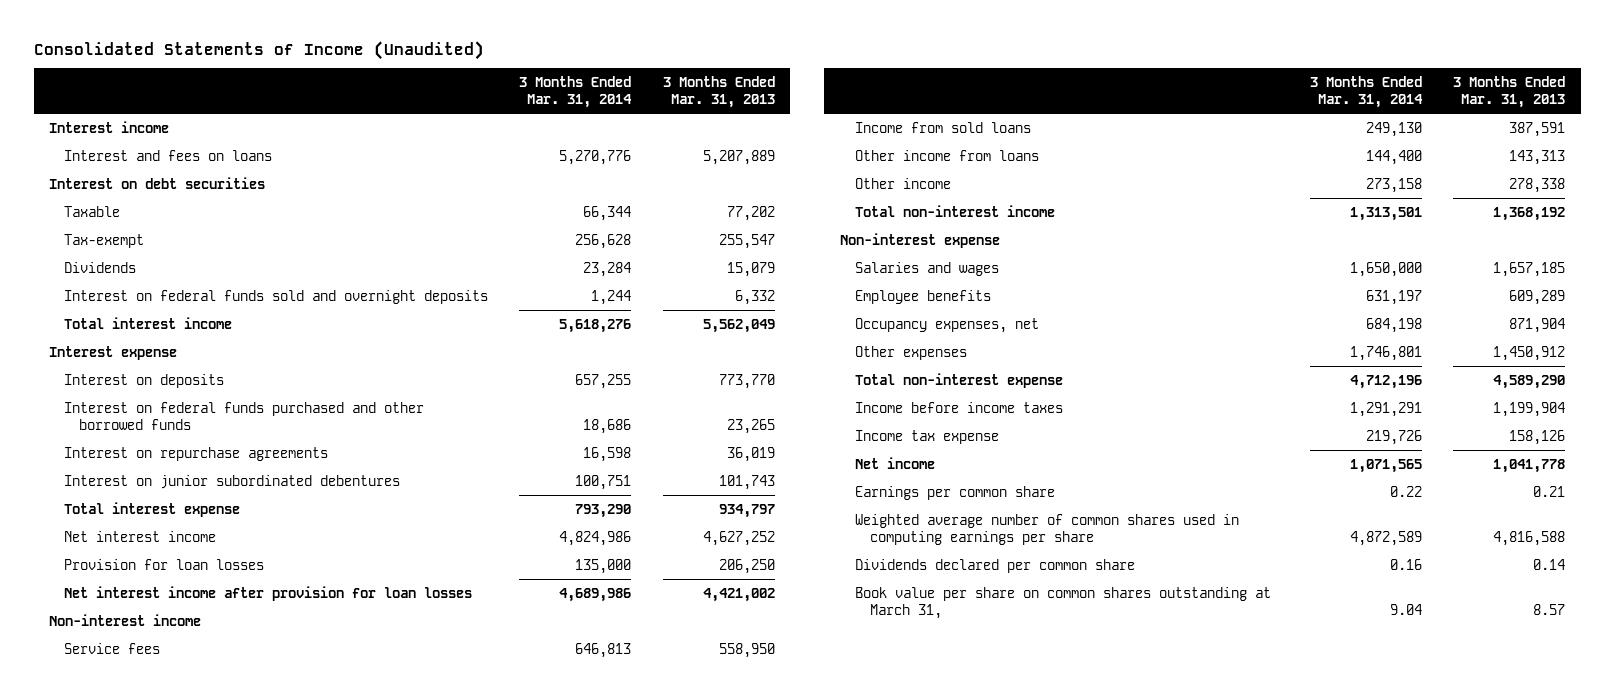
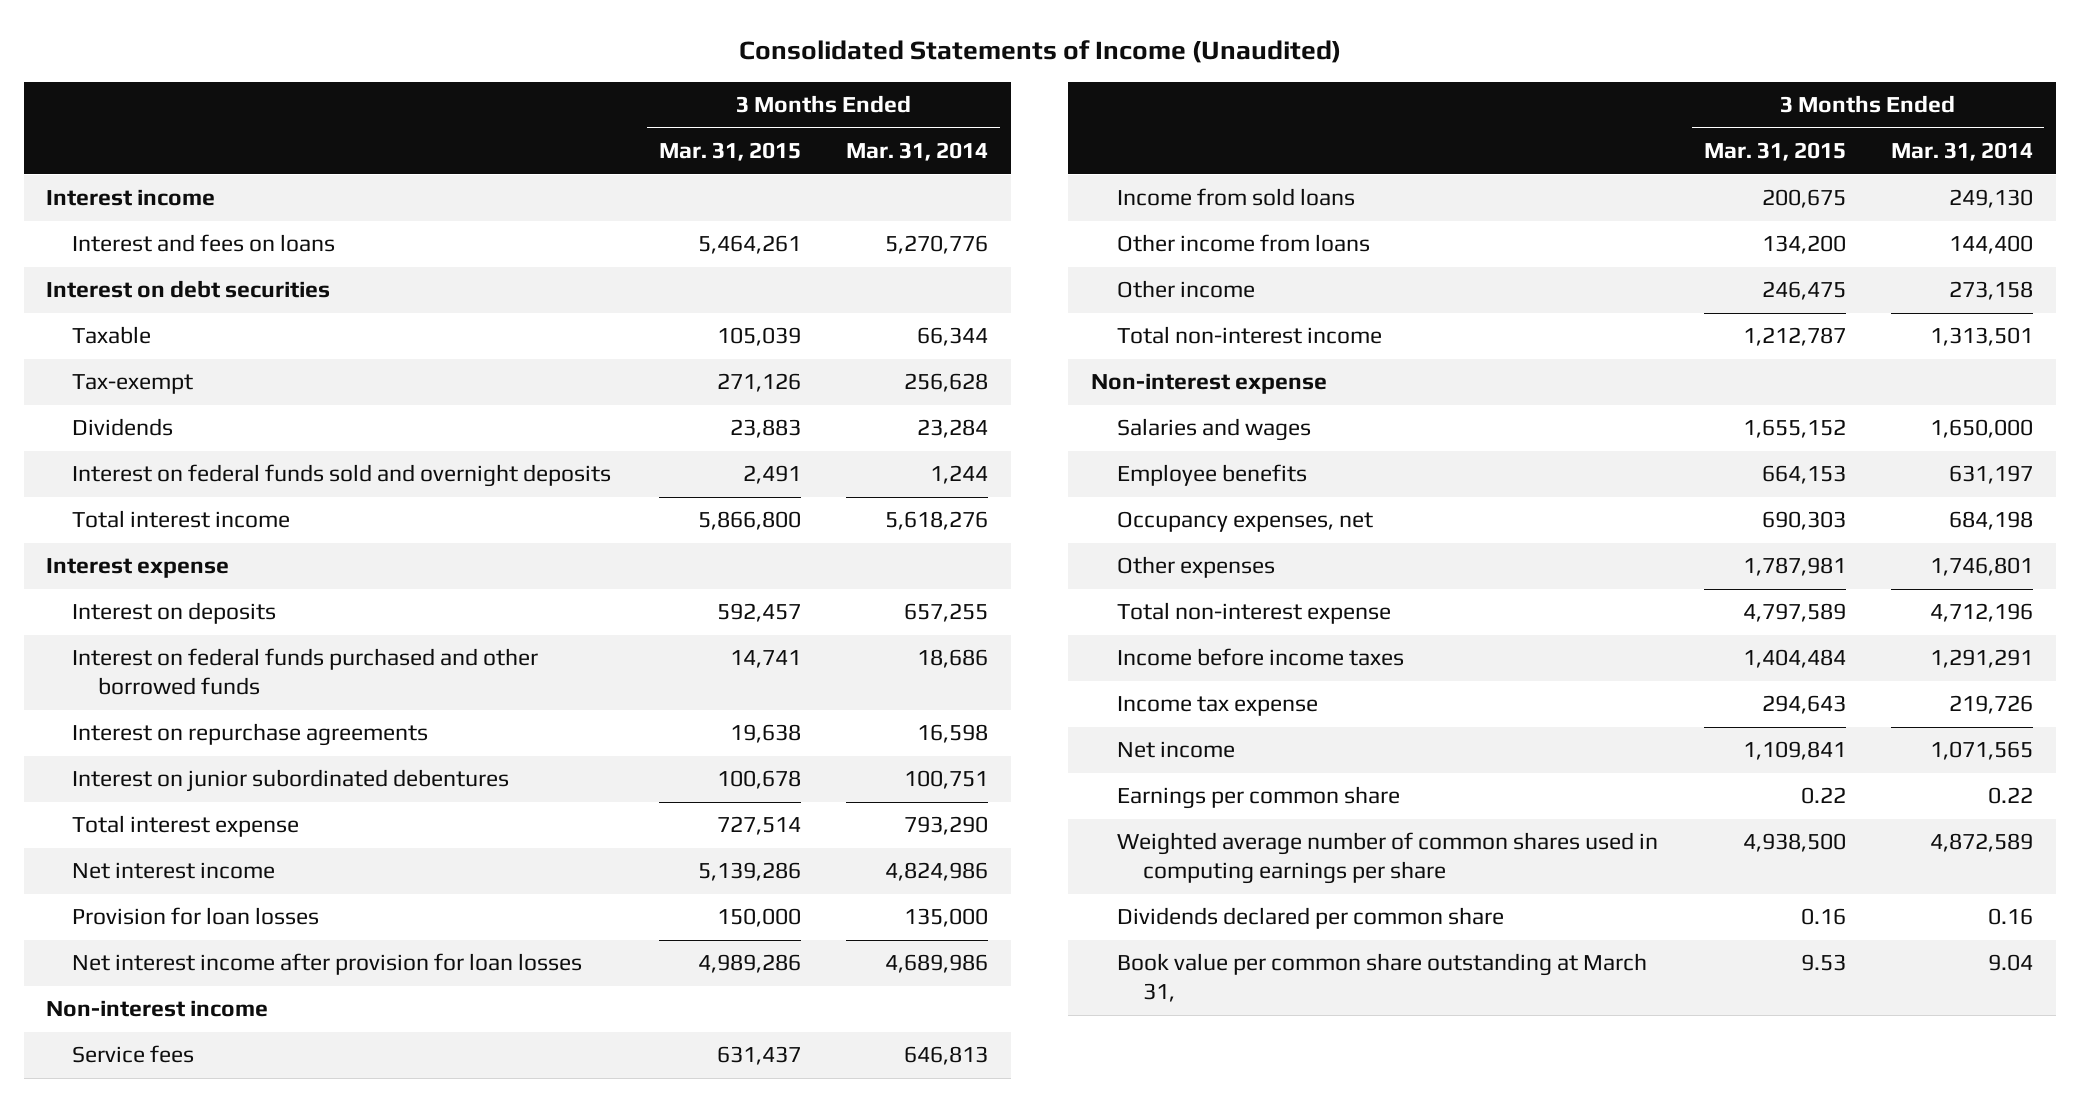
[662,75,775,109] 3 Months Ended Mar. 31, 2013 -> none
none -> [658,142,801,162] Mar. 31, 2015
[854,586,1271,619] Book value per share on common shares outstanding at March 31, -> [1117,953,1648,1003] Book value per common share outstanding at March 31,

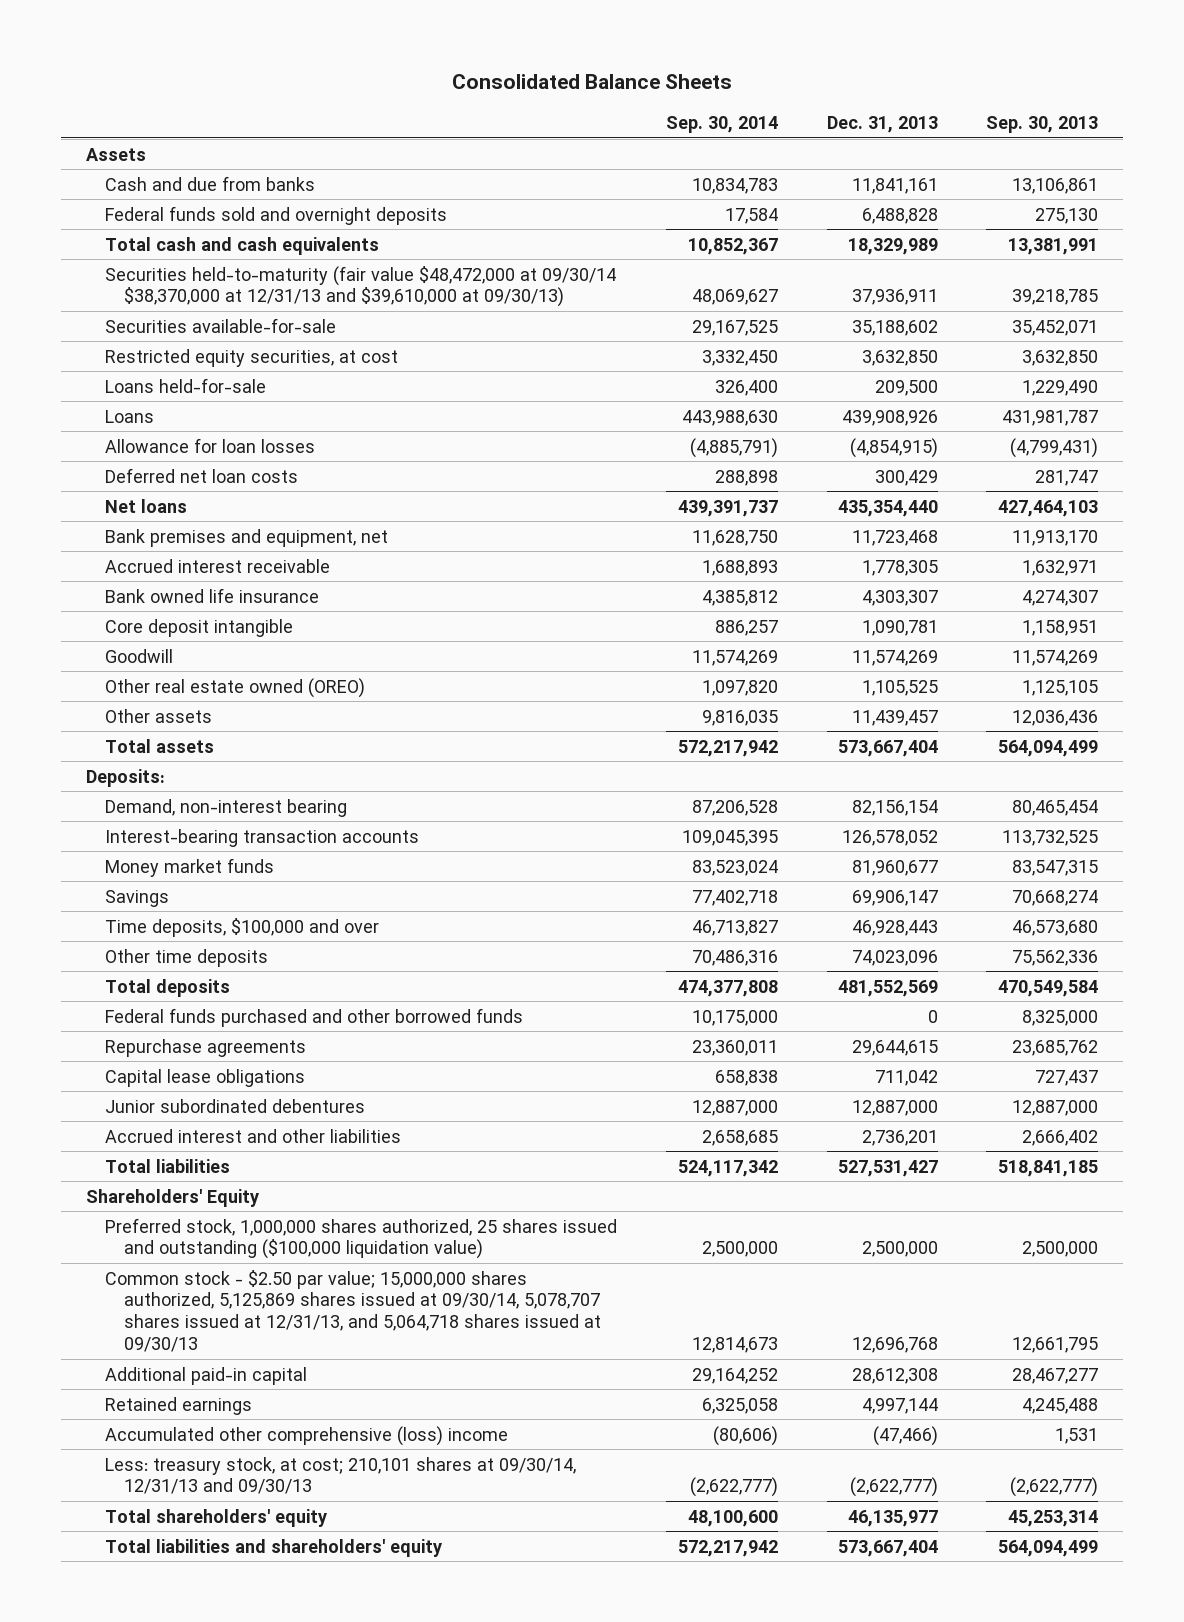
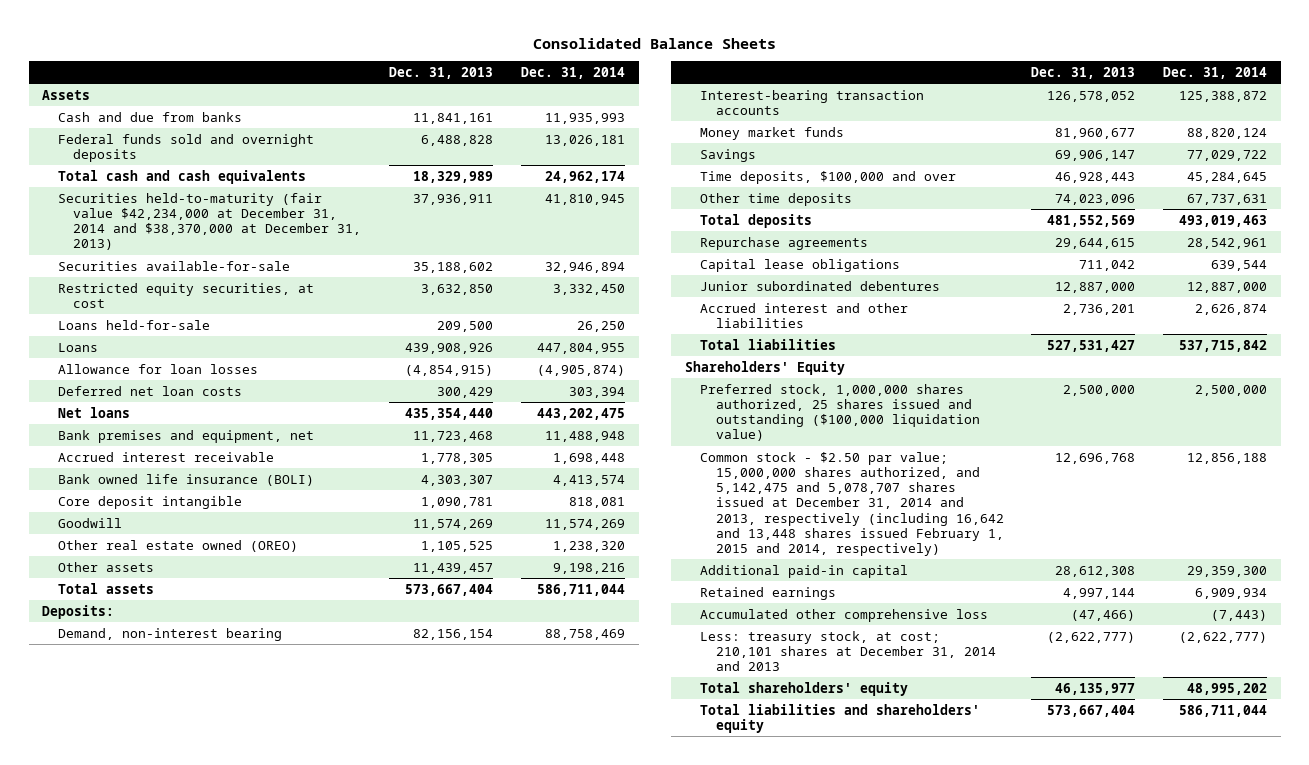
[665,115,778,133] Sep. 30, 2014 -> none
[986,115,1099,133] Sep. 30, 2013 -> none
none -> [520,66,625,79] Dec. 31, 2014
[104,265,616,308] Securities held-to-maturity (fair value $48,472,000 at 09/30/14 $38,370,000 at 12/31/13 and $39,610,000 at 09/30/13) -> [57,192,362,251] Securities held-to-maturity (fair value $42,234,000 at December 31, 2014 and $38,370,000 at December 31, 2013)
[104,587,319,603] Bank owned life insurance -> [57,473,314,486] Bank owned life insurance (BOLI)
[104,1007,523,1027] Federal funds purchased and other borrowed funds -> none
[104,1269,602,1353] Common stock - $2.50 par value; 15,000,000 shares authorized, 5,125,869 shares issued at 09/30/14, 5,078,707 shares issued at 12/31/13, and 5,064,718 shares issued at 09/30/13 -> [700,451,1004,557] Common stock - $2.50 par value; 15,000,000 shares authorized, and 5,142,475 and 5,078,707 shares issued at December 31, 2014 and 2013, respectively (including 16,642 and 13,448 shares issued February 1, 2015 and 2014, respectively)
[104,1425,508,1446] Accumulated other comprehensive (loss) income -> [700,608,989,622] Accumulated other comprehensive loss
[104,1456,576,1495] Less: treasury stock, at cost; 210,101 shares at 09/30/14, 12/31/13 and 09/30/13 -> [700,630,996,672] Less: treasury stock, at cost; 210,101 shares at December 31, 2014 and 2013

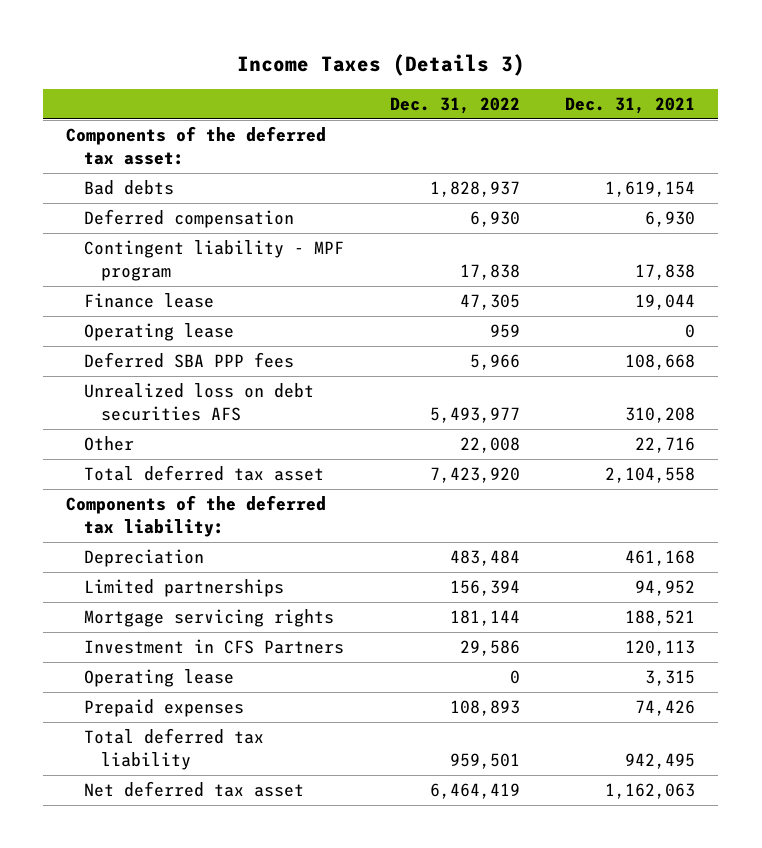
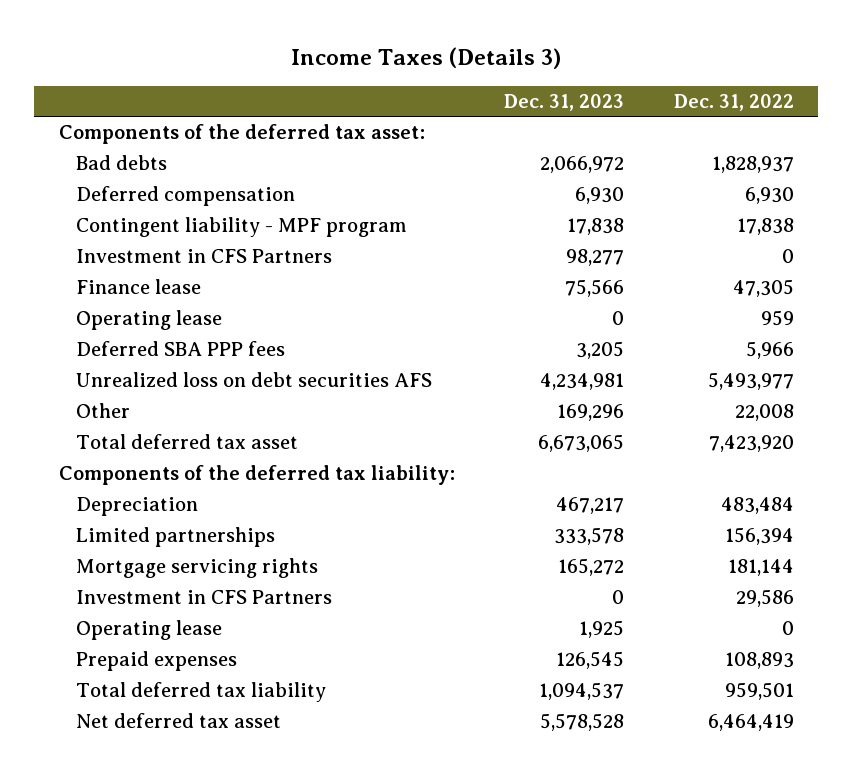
[565,96,696,114] Dec. 31, 2021 -> none
none -> [504,93,625,111] Dec. 31, 2023
none -> [75,249,332,264] Investment in CFS Partners

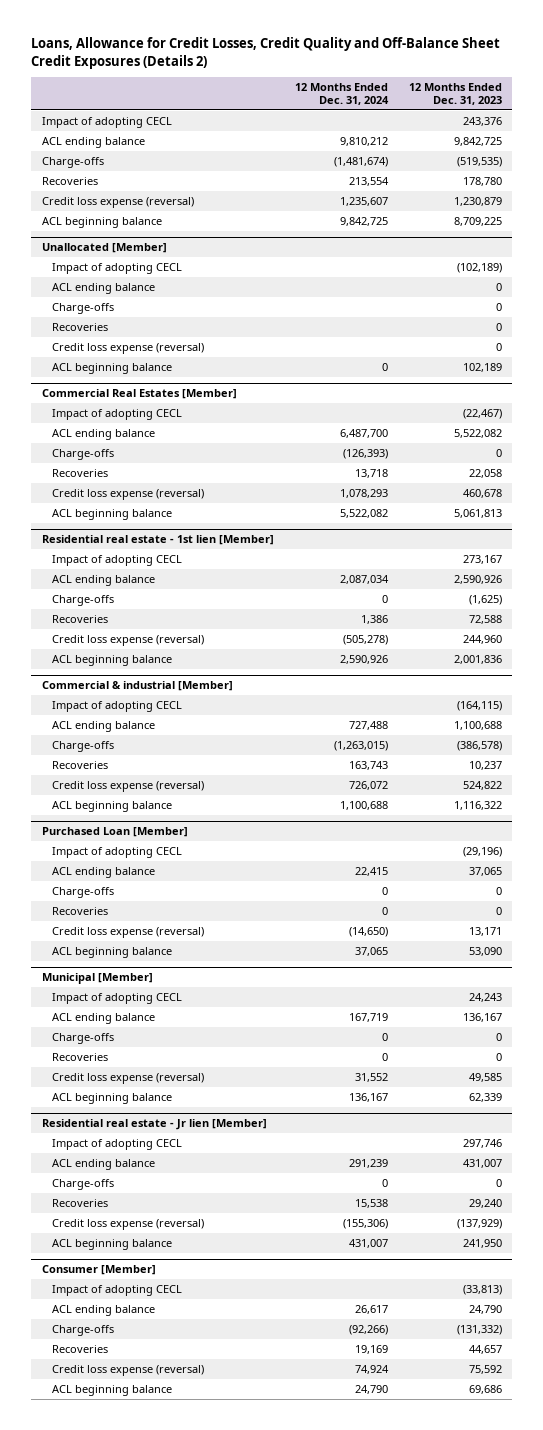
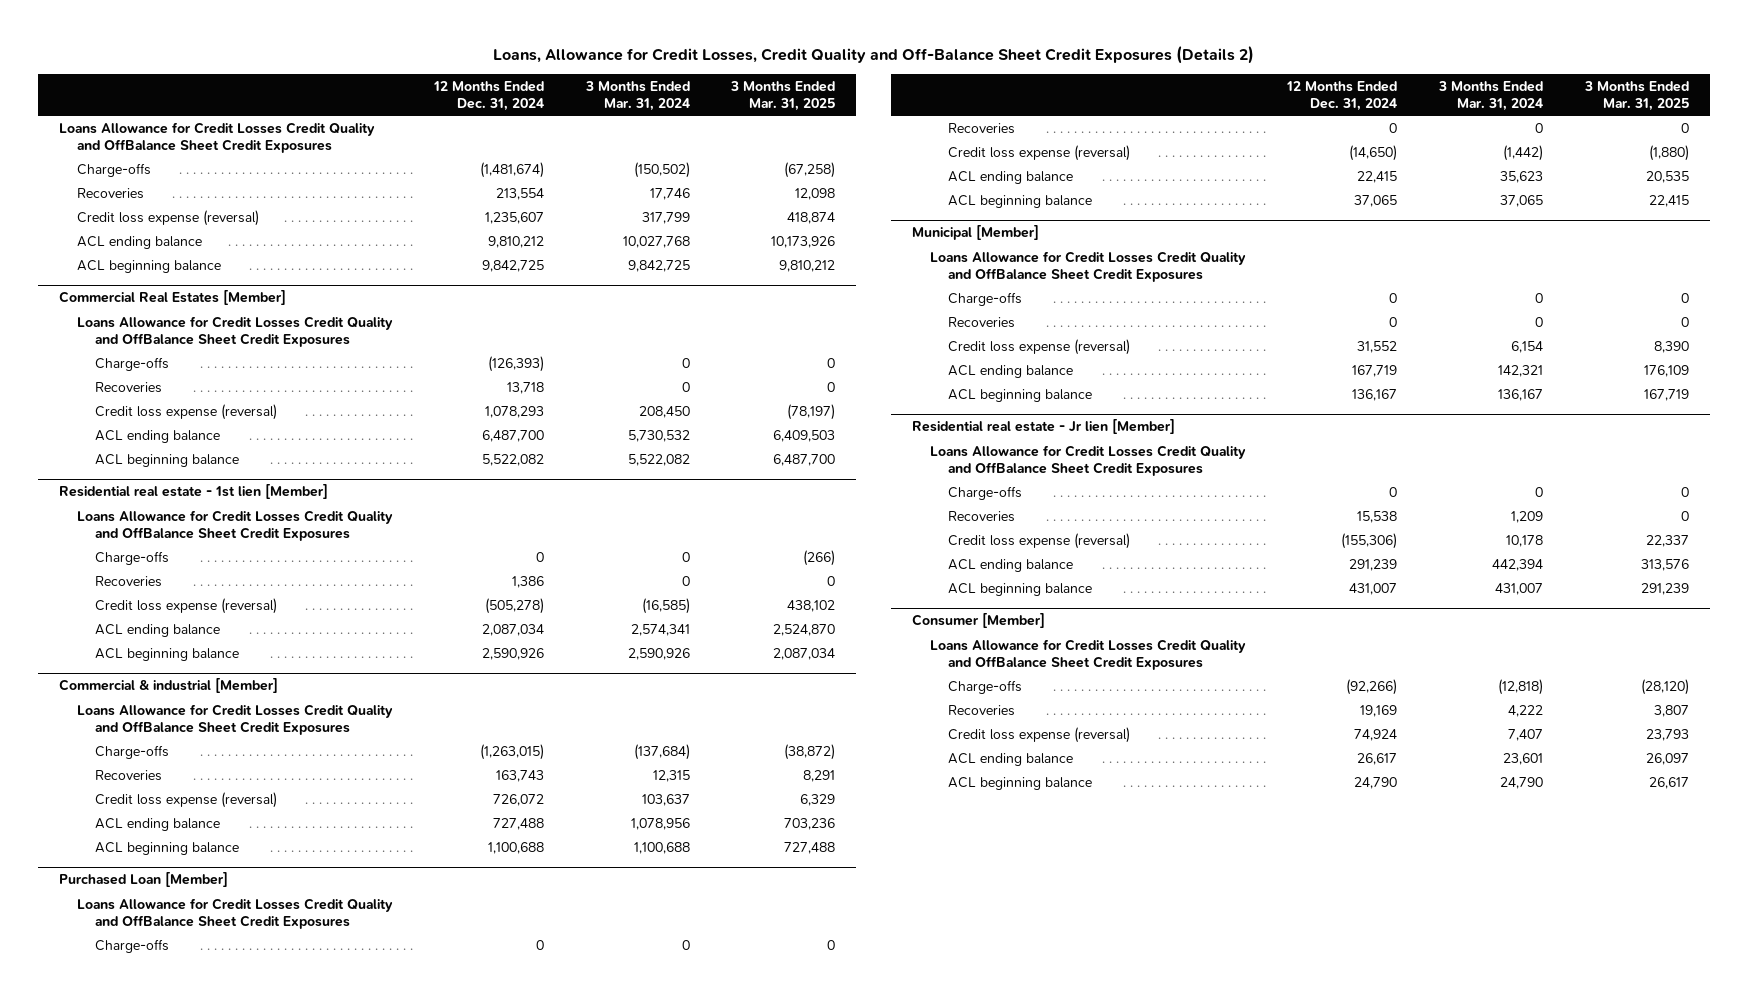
[408,82,502,105] 12 Months Ended Dec. 31, 2023 -> none
none -> [584,80,690,111] 3 Months Ended Mar. 31, 2024
none -> [730,80,836,111] 3 Months Ended Mar. 31, 2025
[41,116,172,128] Impact of adopting CECL -> none
none -> [59,121,376,153] Loans Allowance for Credit Losses Credit Quality and OffBalance Sheet Credit Exposures
[41,136,145,148] ACL ending balance -> [76,235,202,249] ACL ending balance
[41,243,167,254] Unallocated [Member] -> none
[51,262,182,274] Impact of adopting CECL -> none
[51,282,155,294] ACL ending balance -> none
[51,302,114,314] Charge-offs -> none
[51,322,108,331] Recoveries -> none
[51,342,204,354] Credit loss expense (reversal) -> none
[51,362,172,374] ACL beginning balance -> none
[51,408,182,420] Impact of adopting CECL -> none
none -> [76,315,393,347] Loans Allowance for Credit Losses Credit Quality and OffBalance Sheet Credit Exposures
[51,428,155,440] ACL ending balance -> [94,429,220,443] ACL ending balance
[51,554,182,566] Impact of adopting CECL -> none
none -> [76,509,393,541] Loans Allowance for Credit Losses Credit Quality and OffBalance Sheet Credit Exposures
[51,574,155,586] ACL ending balance -> [94,623,220,637] ACL ending balance
[51,700,182,712] Impact of adopting CECL -> none
none -> [76,703,393,735] Loans Allowance for Credit Losses Credit Quality and OffBalance Sheet Credit Exposures
[51,720,155,732] ACL ending balance -> [94,817,220,831] ACL ending balance
[51,846,182,858] Impact of adopting CECL -> none
none -> [76,897,393,929] Loans Allowance for Credit Losses Credit Quality and OffBalance Sheet Credit Exposures
[51,866,155,878] ACL ending balance -> [947,170,1073,184] ACL ending balance
[51,992,182,1004] Impact of adopting CECL -> none
none -> [930,250,1247,282] Loans Allowance for Credit Losses Credit Quality and OffBalance Sheet Credit Exposures
[51,1012,155,1024] ACL ending balance -> [947,364,1073,378] ACL ending balance
[51,1138,182,1150] Impact of adopting CECL -> none
none -> [930,444,1247,476] Loans Allowance for Credit Losses Credit Quality and OffBalance Sheet Credit Exposures
[51,1158,155,1170] ACL ending balance -> [947,558,1073,572] ACL ending balance
[51,1284,182,1296] Impact of adopting CECL -> none
none -> [930,638,1247,670] Loans Allowance for Credit Losses Credit Quality and OffBalance Sheet Credit Exposures
[51,1304,155,1316] ACL ending balance -> [947,752,1073,766] ACL ending balance

